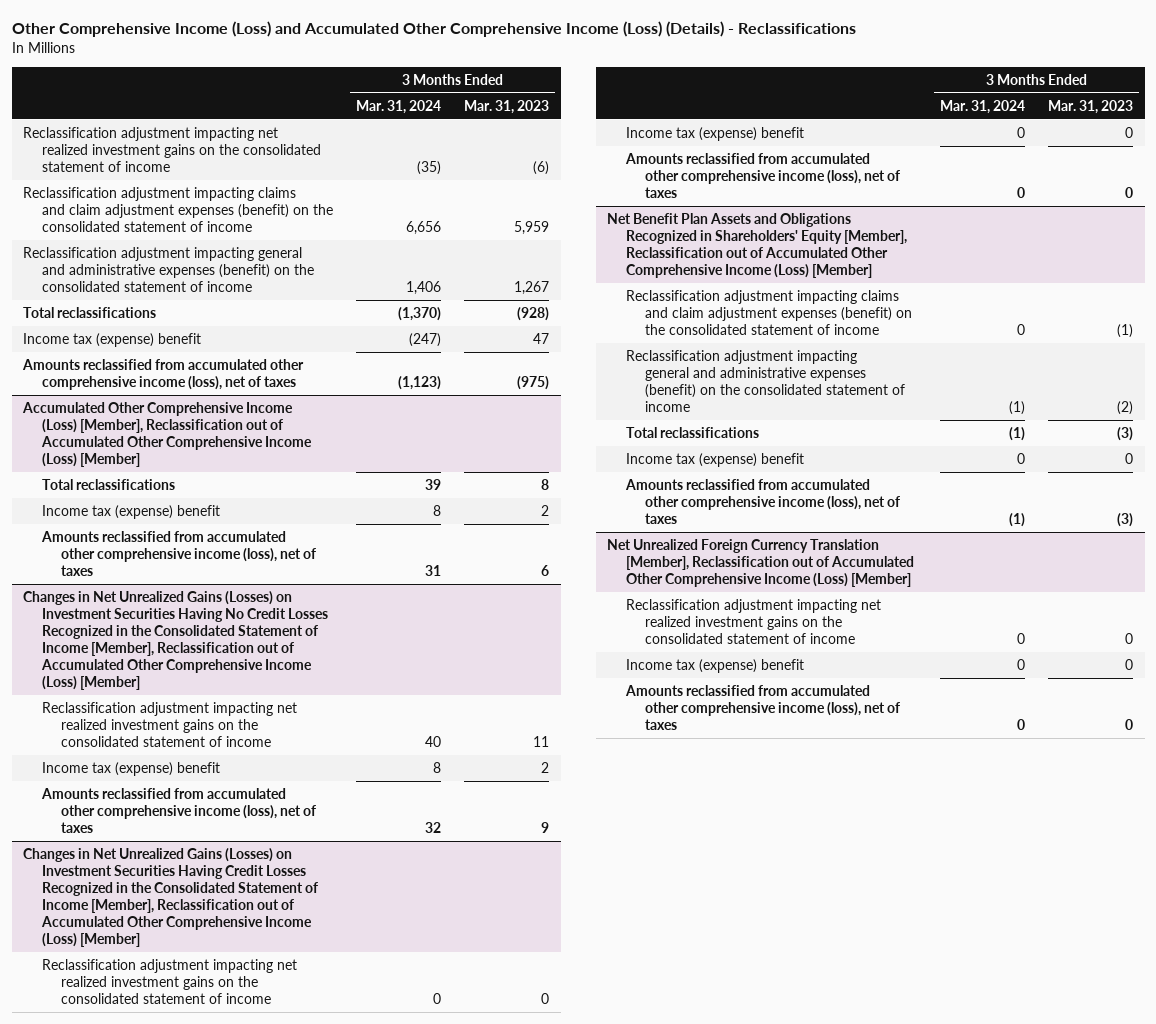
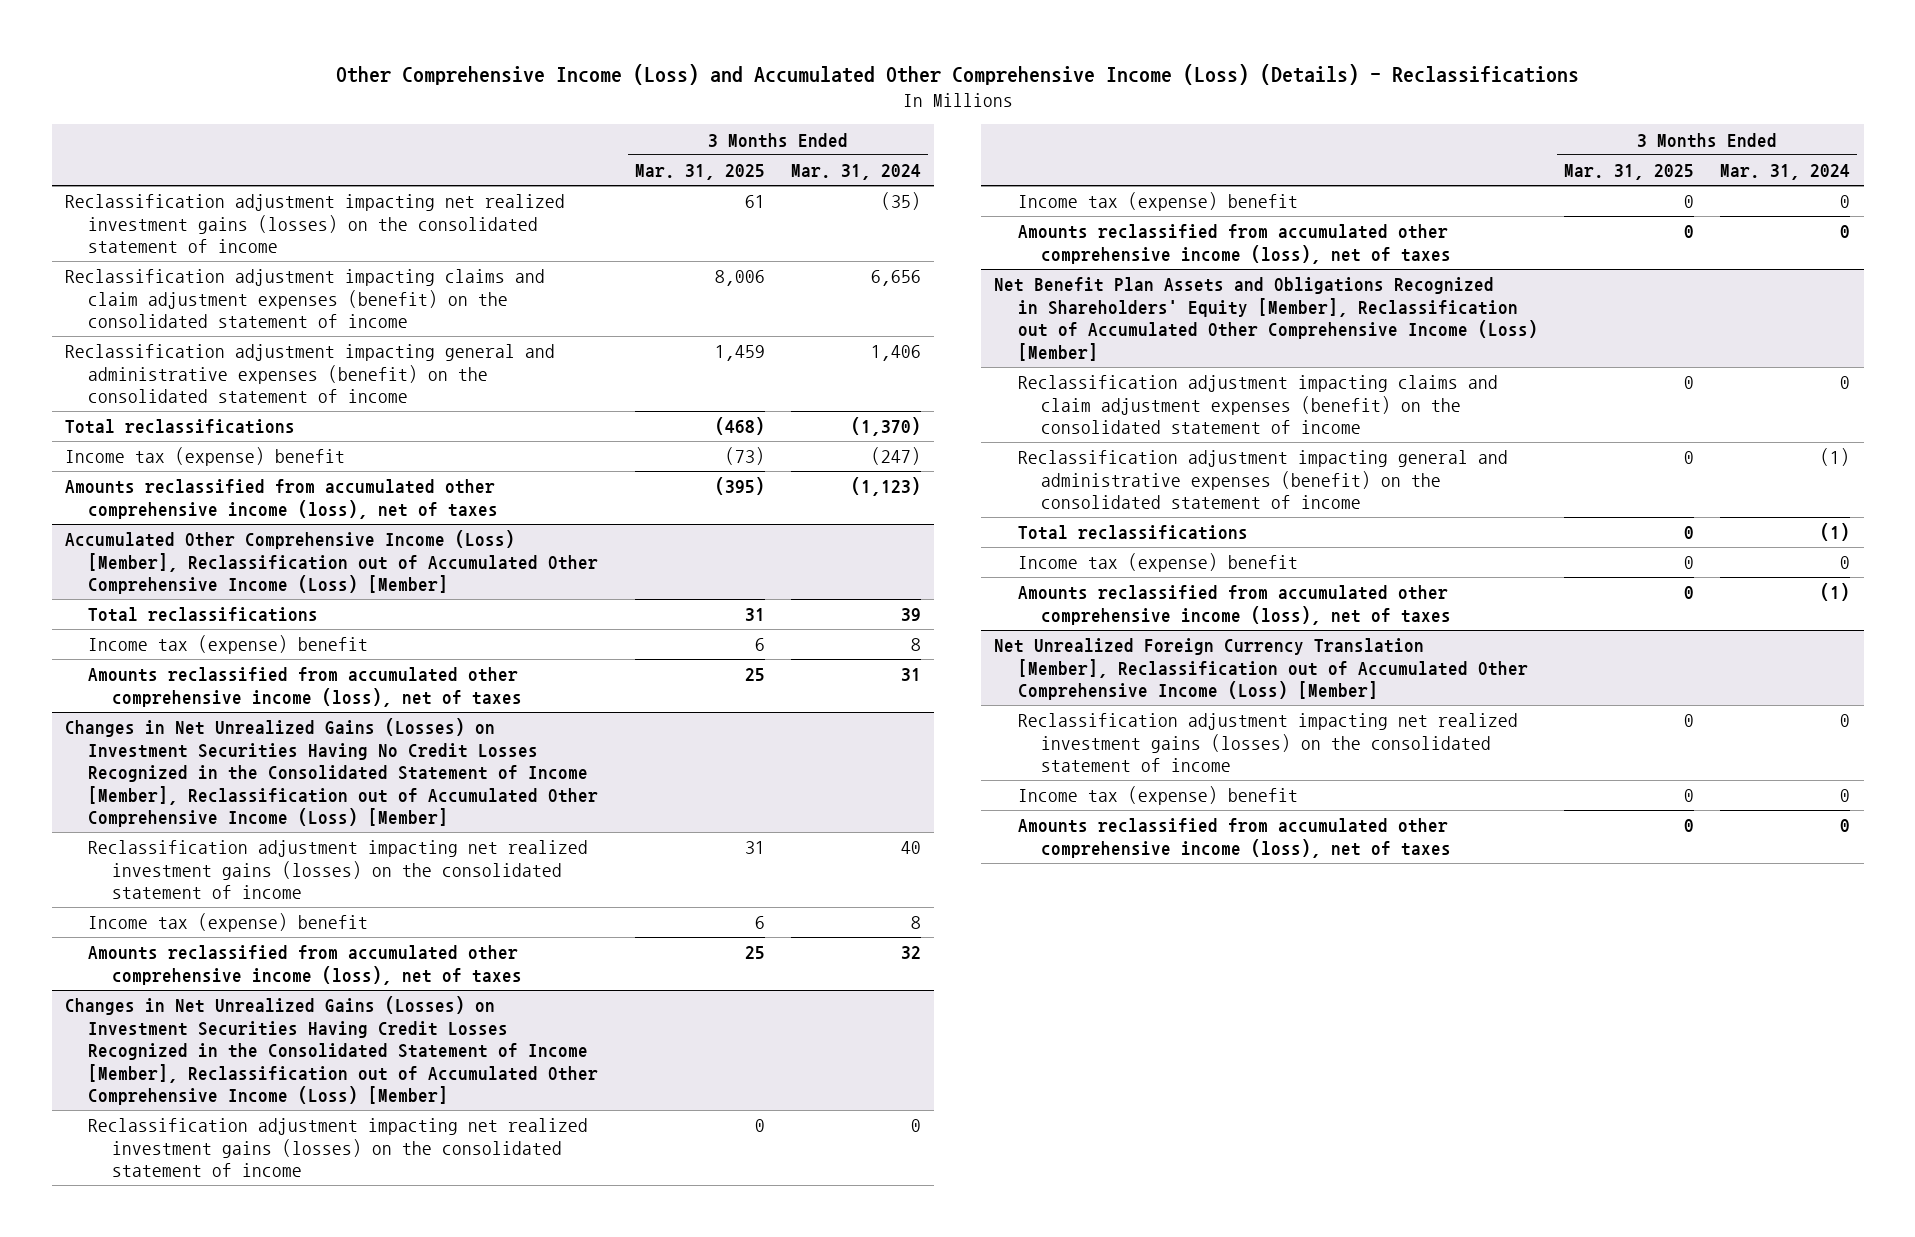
[464,99,550,114] Mar. 31, 2023 -> none
none -> [634,164,765,181] Mar. 31, 2025
[23,127,321,172] Reclassification adjustment impacting net realized investment gains on the consolidated statement of income -> [64,194,565,254] Reclassification adjustment impacting net realized investment gains (losses) on the consolidated statement of income
[41,702,297,747] Reclassification adjustment impacting net realized investment gains on the consolidated statement of income -> [88,840,589,900] Reclassification adjustment impacting net realized investment gains (losses) on the consolidated statement of income
[41,959,297,1004] Reclassification adjustment impacting net realized investment gains on the consolidated statement of income -> [88,1118,589,1178] Reclassification adjustment impacting net realized investment gains (losses) on the consolidated statement of income
[625,599,881,644] Reclassification adjustment impacting net realized investment gains on the consolidated statement of income -> [1017,713,1518,773] Reclassification adjustment impacting net realized investment gains (losses) on the consolidated statement of income

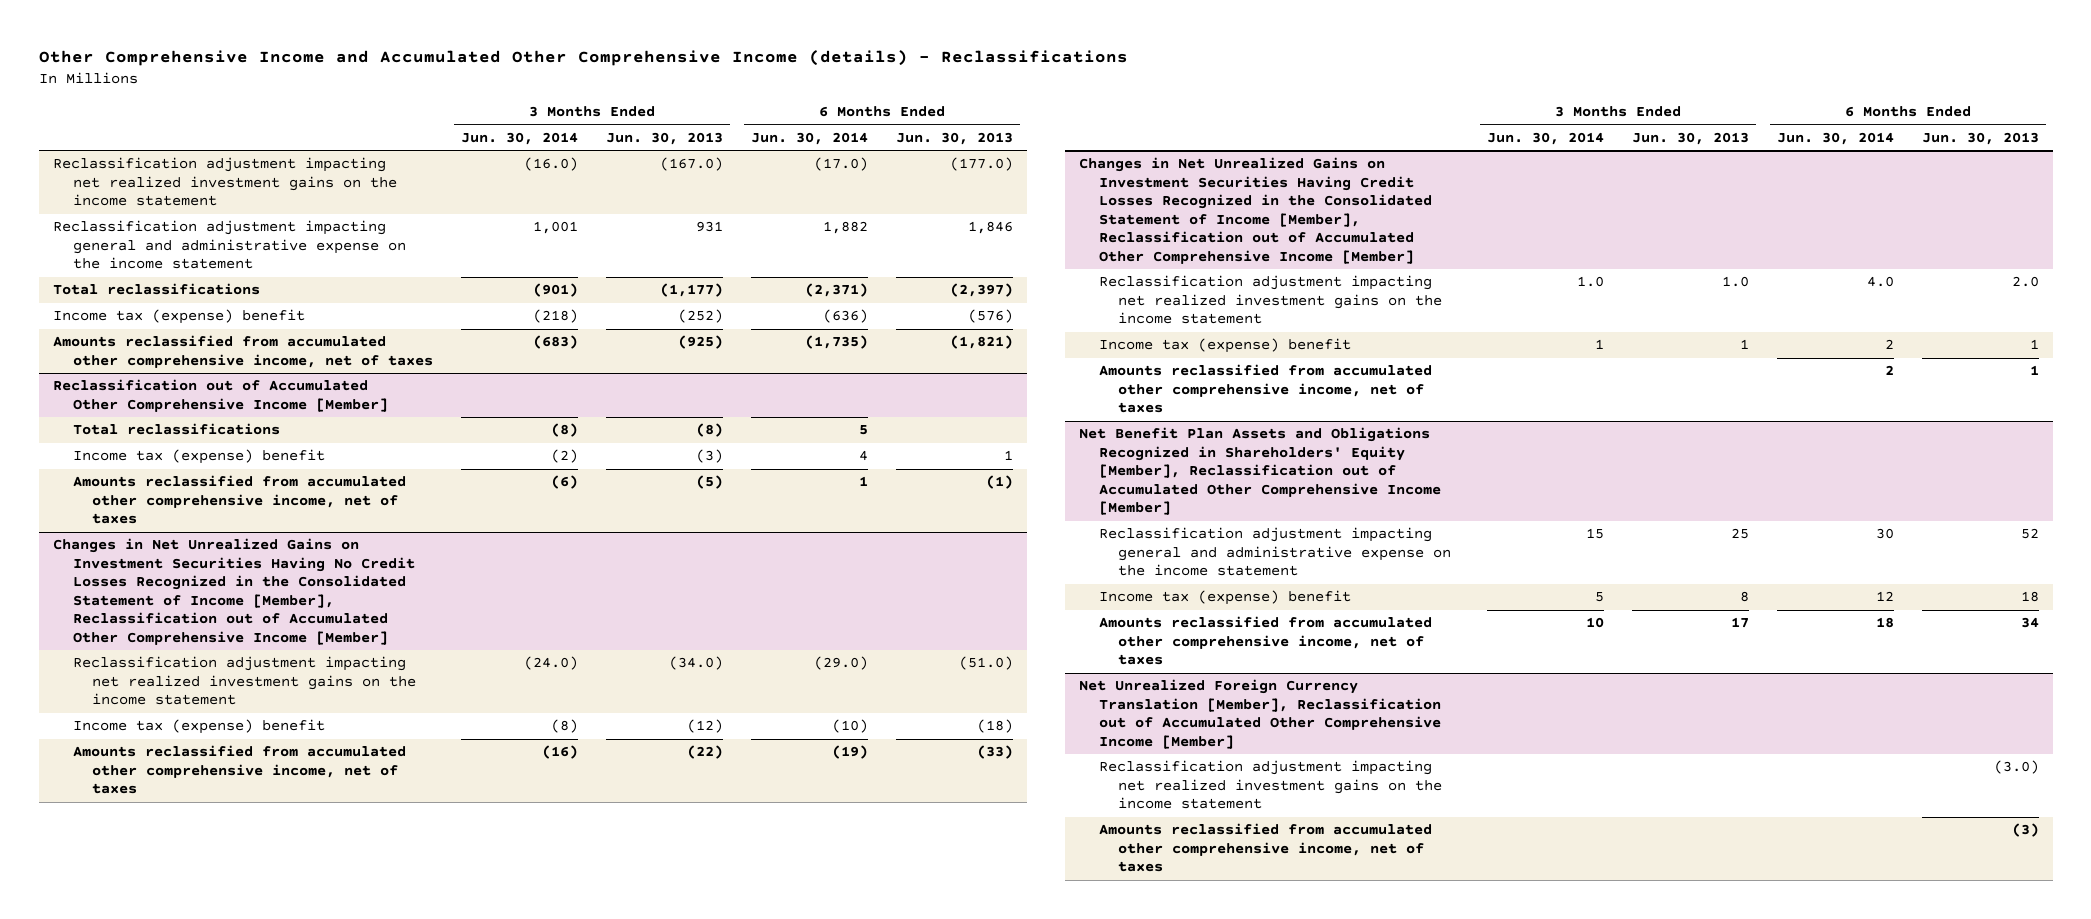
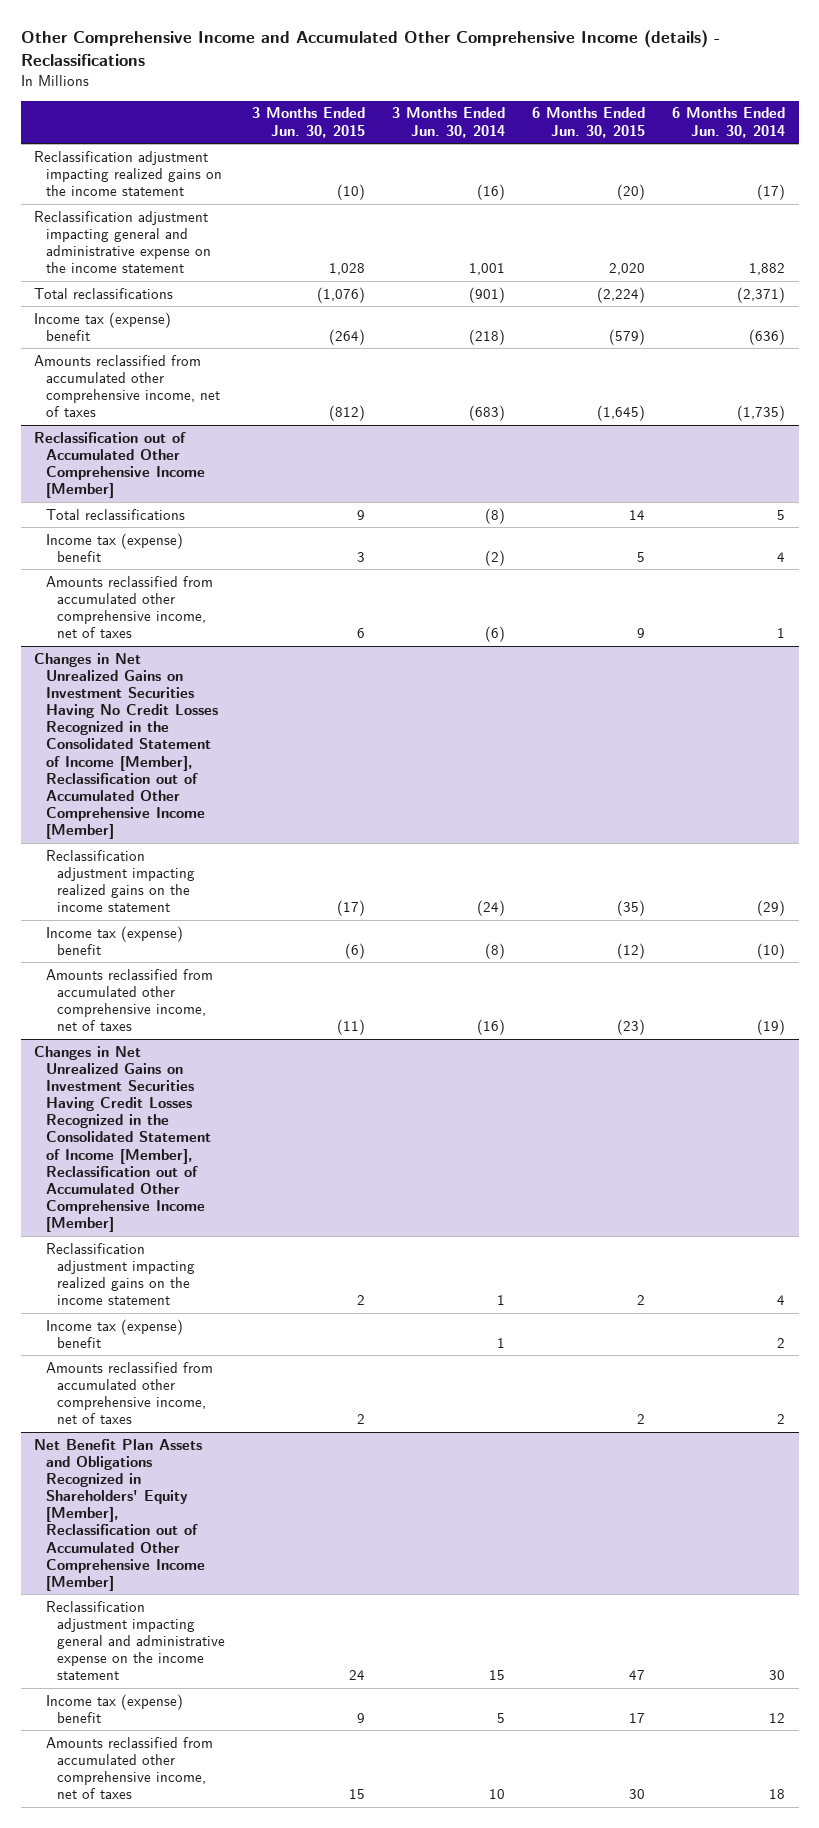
[605,131,723,145] Jun. 30, 2013 -> none
[895,131,1013,145] Jun. 30, 2013 -> none
none -> [252,107,366,138] 3 Months Ended Jun. 30, 2015
none -> [532,107,646,138] 6 Months Ended Jun. 30, 2015
[52,157,397,207] Reclassification adjustment impacting net realized investment gains on the income statement -> [34,150,222,197] Reclassification adjustment impacting realized gains on the income statement
[523,157,578,172] (16.0) -> [477,184,506,201] (16)
[813,157,868,172] (17.0) -> [757,184,786,201] (17)
[72,656,417,706] Reclassification adjustment impacting net realized investment gains on the income statement -> [45,849,196,913] Reclassification adjustment impacting realized gains on the income statement
[523,656,578,671] (24.0) -> [477,900,506,917] (24)
[813,656,868,671] (29.0) -> [757,900,786,917] (29)
[1098,275,1443,325] Reclassification adjustment impacting net realized investment gains on the income statement -> [45,1242,196,1306] Reclassification adjustment impacting realized gains on the income statement
[1576,276,1604,288] 1.0 -> [497,1295,506,1306] 1
[1866,276,1894,288] 4.0 -> [777,1295,786,1306] 4
[1078,679,1441,749] Net Unrealized Foreign Currency Translation [Member], Reclassification out of Accumulated Other Comprehensive Income [Member] -> none
[1098,760,1443,810] Reclassification adjustment impacting net realized investment gains on the income statement -> none
[1098,823,1432,873] Amounts reclassified from accumulated other comprehensive income, net of taxes -> none

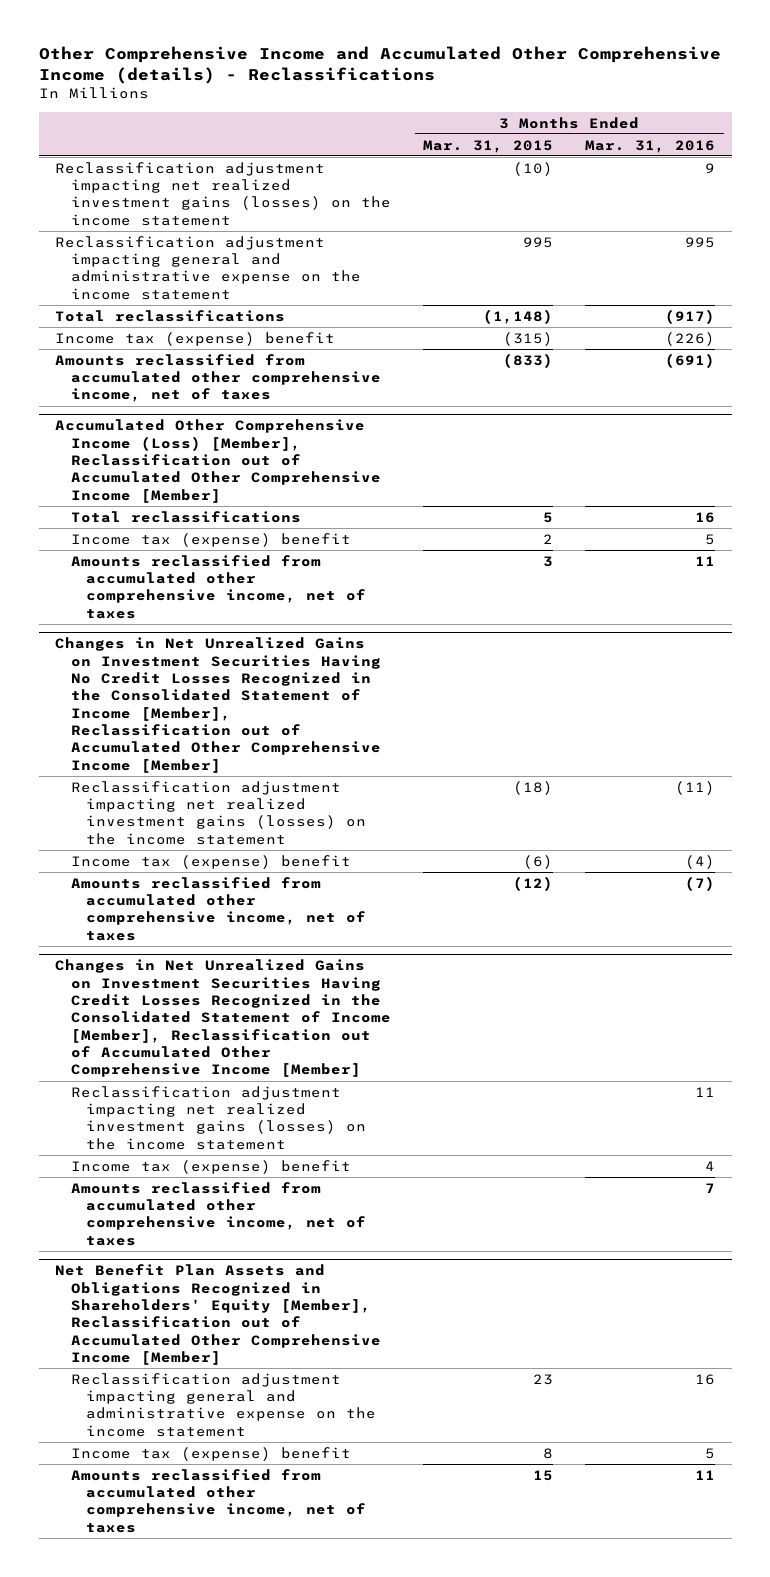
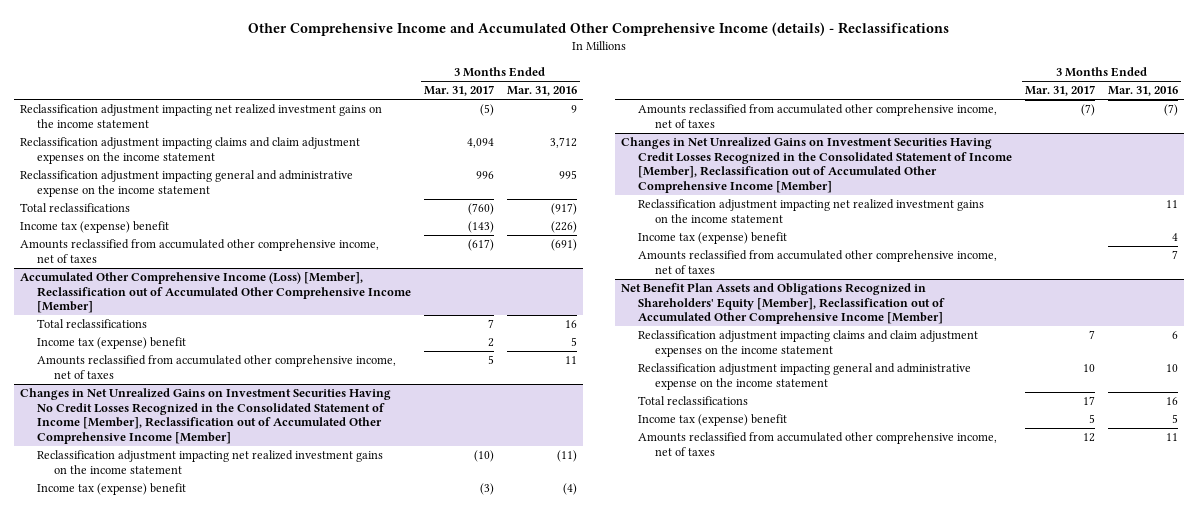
[423,139,554,153] Mar. 31, 2015 -> none
none -> [423,85,494,97] Mar. 31, 2017
[54,161,391,226] Reclassification adjustment impacting net realized investment gains (losses) on the income statement -> [20,104,383,128] Reclassification adjustment impacting net realized investment gains on the income statement
none -> [20,137,361,164] Reclassification adjustment impacting claims and claim adjustment expenses on the income statement
[70,780,367,845] Reclassification adjustment impacting net realized investment gains (losses) on the income statement -> [36,450,383,474] Reclassification adjustment impacting net realized investment gains on the income statement
[70,1085,367,1150] Reclassification adjustment impacting net realized investment gains (losses) on the income statement -> [638,199,985,223] Reclassification adjustment impacting net realized investment gains on the income statement
none -> [638,330,979,357] Reclassification adjustment impacting claims and claim adjustment expenses on the income statement
[695,1373,716,1385] 16 -> [1165,364,1178,373] 10
none -> [638,396,749,406] Total reclassifications

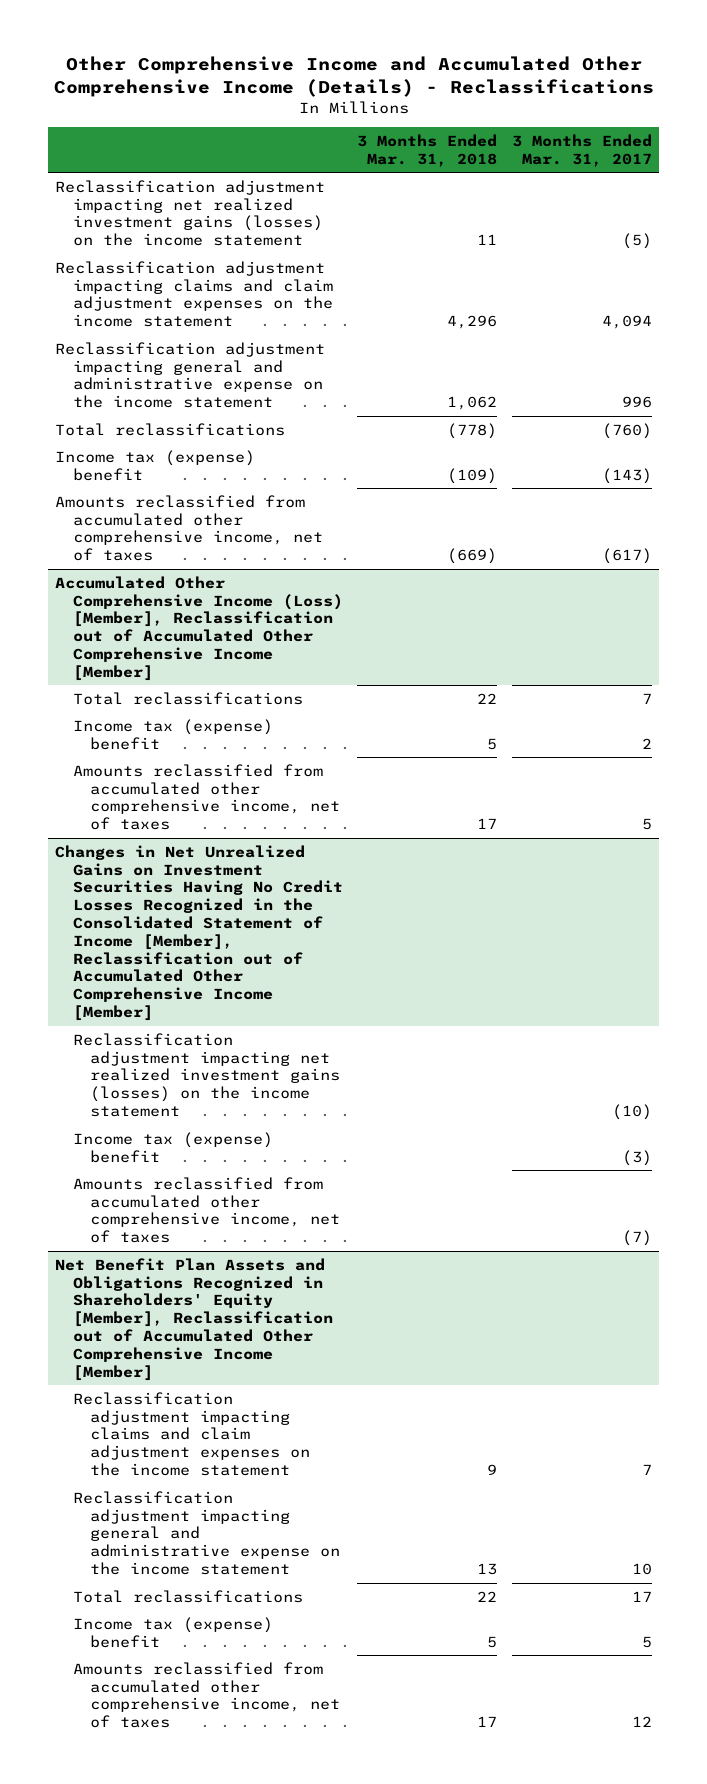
[248,22,950,37] Other Comprehensive Income and Accumulated Other Comprehensive Income (details) - Reclassifications -> [53,56,654,98] Other Comprehensive Income and Accumulated Other Comprehensive Income (Details) - Reclassifications
[506,86,577,97] Mar. 31, 2016 -> none
none -> [357,134,498,167] 3 Months Ended Mar. 31, 2018
[20,104,383,128] Reclassification adjustment impacting net realized investment gains on the income statement -> [55,179,326,247] Reclassification adjustment impacting net realized investment gains (losses) on the income statement
[36,450,383,474] Reclassification adjustment impacting net realized investment gains on the income statement -> [72,1032,341,1118] Reclassification adjustment impacting net realized investment gains (losses) on the income statement
[621,137,1013,193] Changes in Net Unrealized Gains on Investment Securities Having Credit Losses Recognized in the Consolidated Statement of Income [Member], Reclassification out of Accumulated Other Comprehensive Income [Member] -> none
[638,199,985,223] Reclassification adjustment impacting net realized investment gains on the income statement -> none
[638,232,788,245] Income tax (expense) benefit -> none
[638,250,998,274] Amounts reclassified from accumulated other comprehensive income, net of taxes -> none

